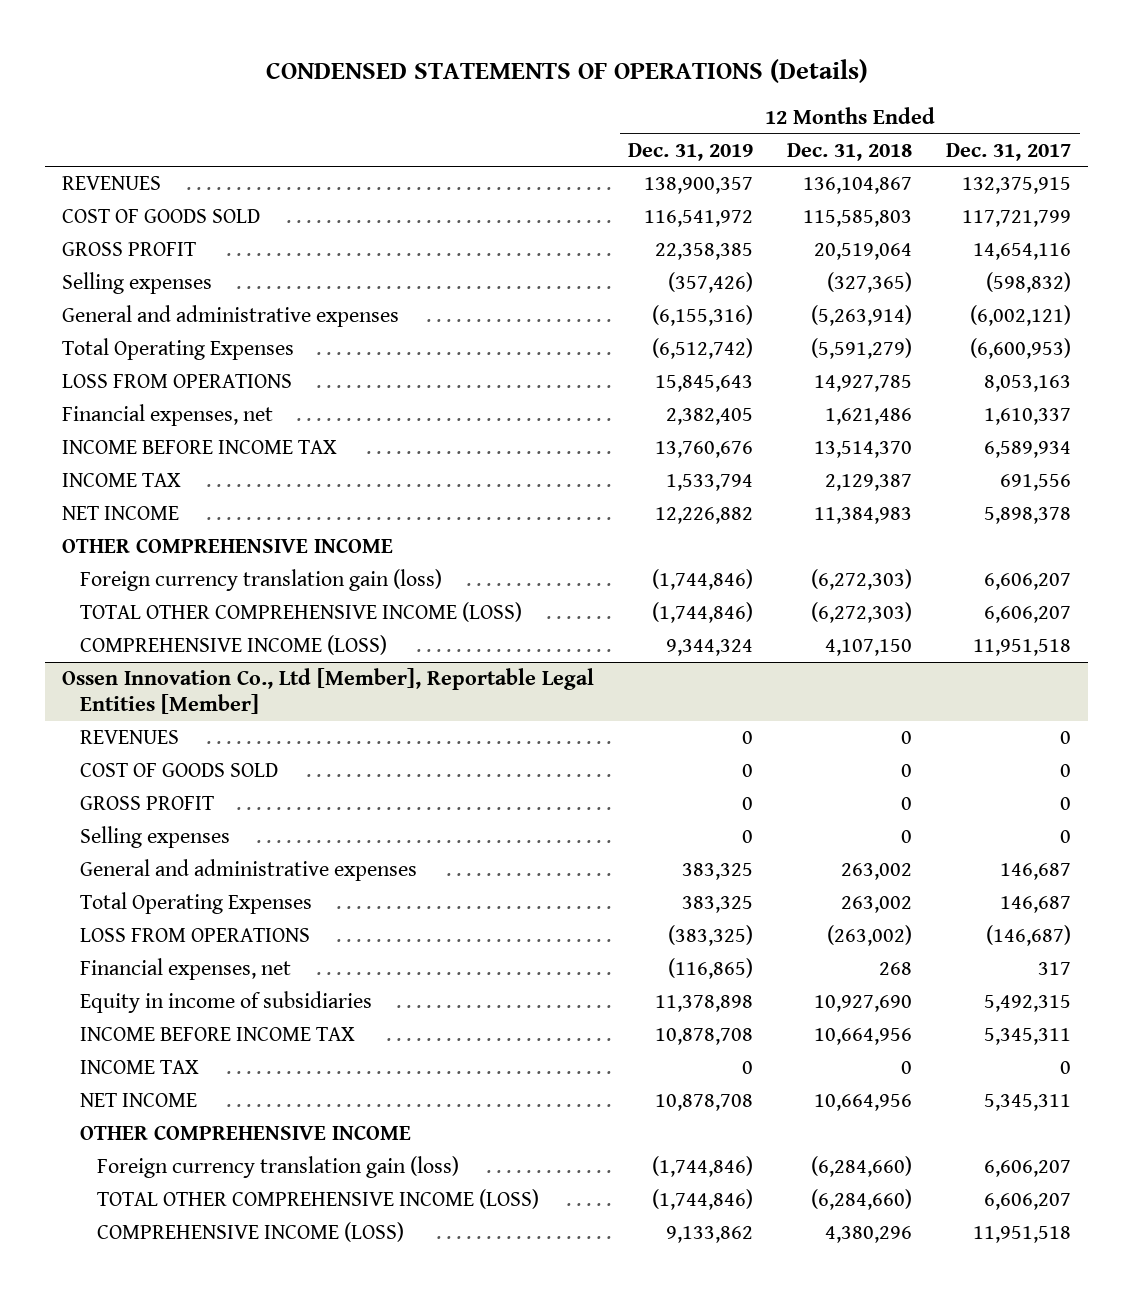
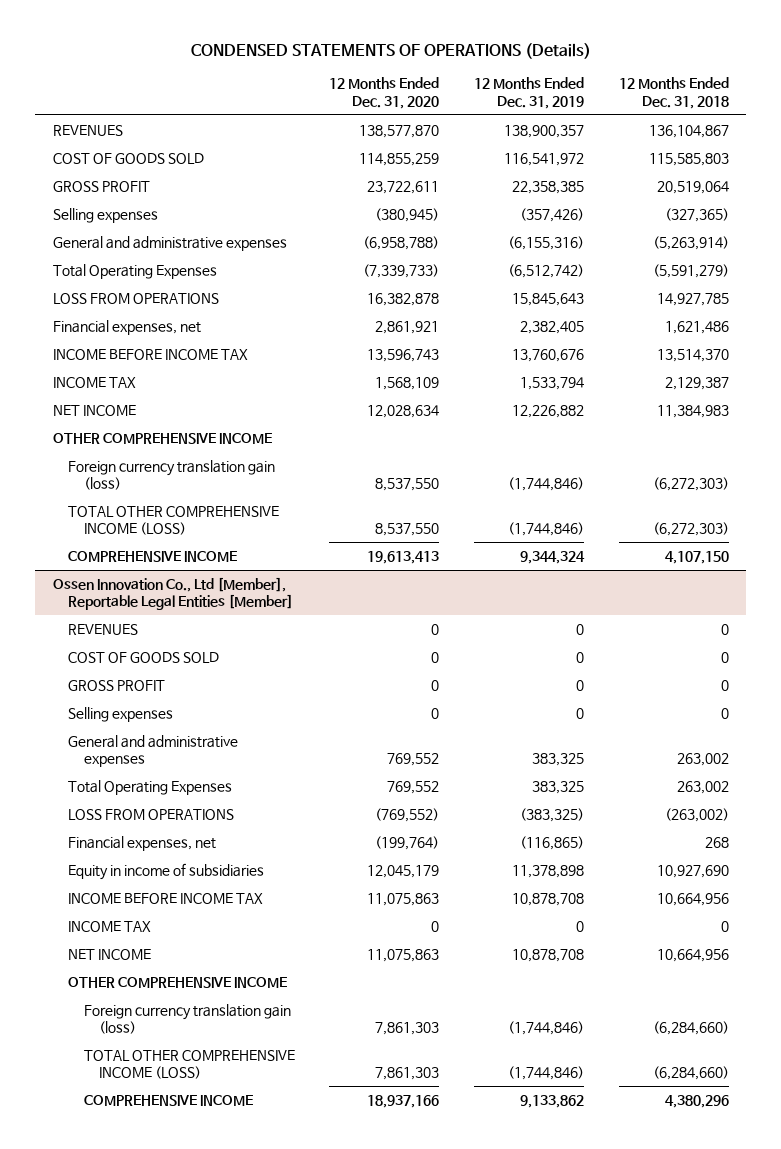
[946,142,1072,161] Dec. 31, 2017 -> none
none -> [329,77,440,109] 12 Months Ended Dec. 31, 2020
[79,635,387,656] COMPREHENSIVE INCOME (LOSS) -> [68,550,238,562] COMPREHENSIVE INCOME
[97,1222,405,1243] COMPREHENSIVE INCOME (LOSS) -> [83,1094,253,1106] COMPREHENSIVE INCOME

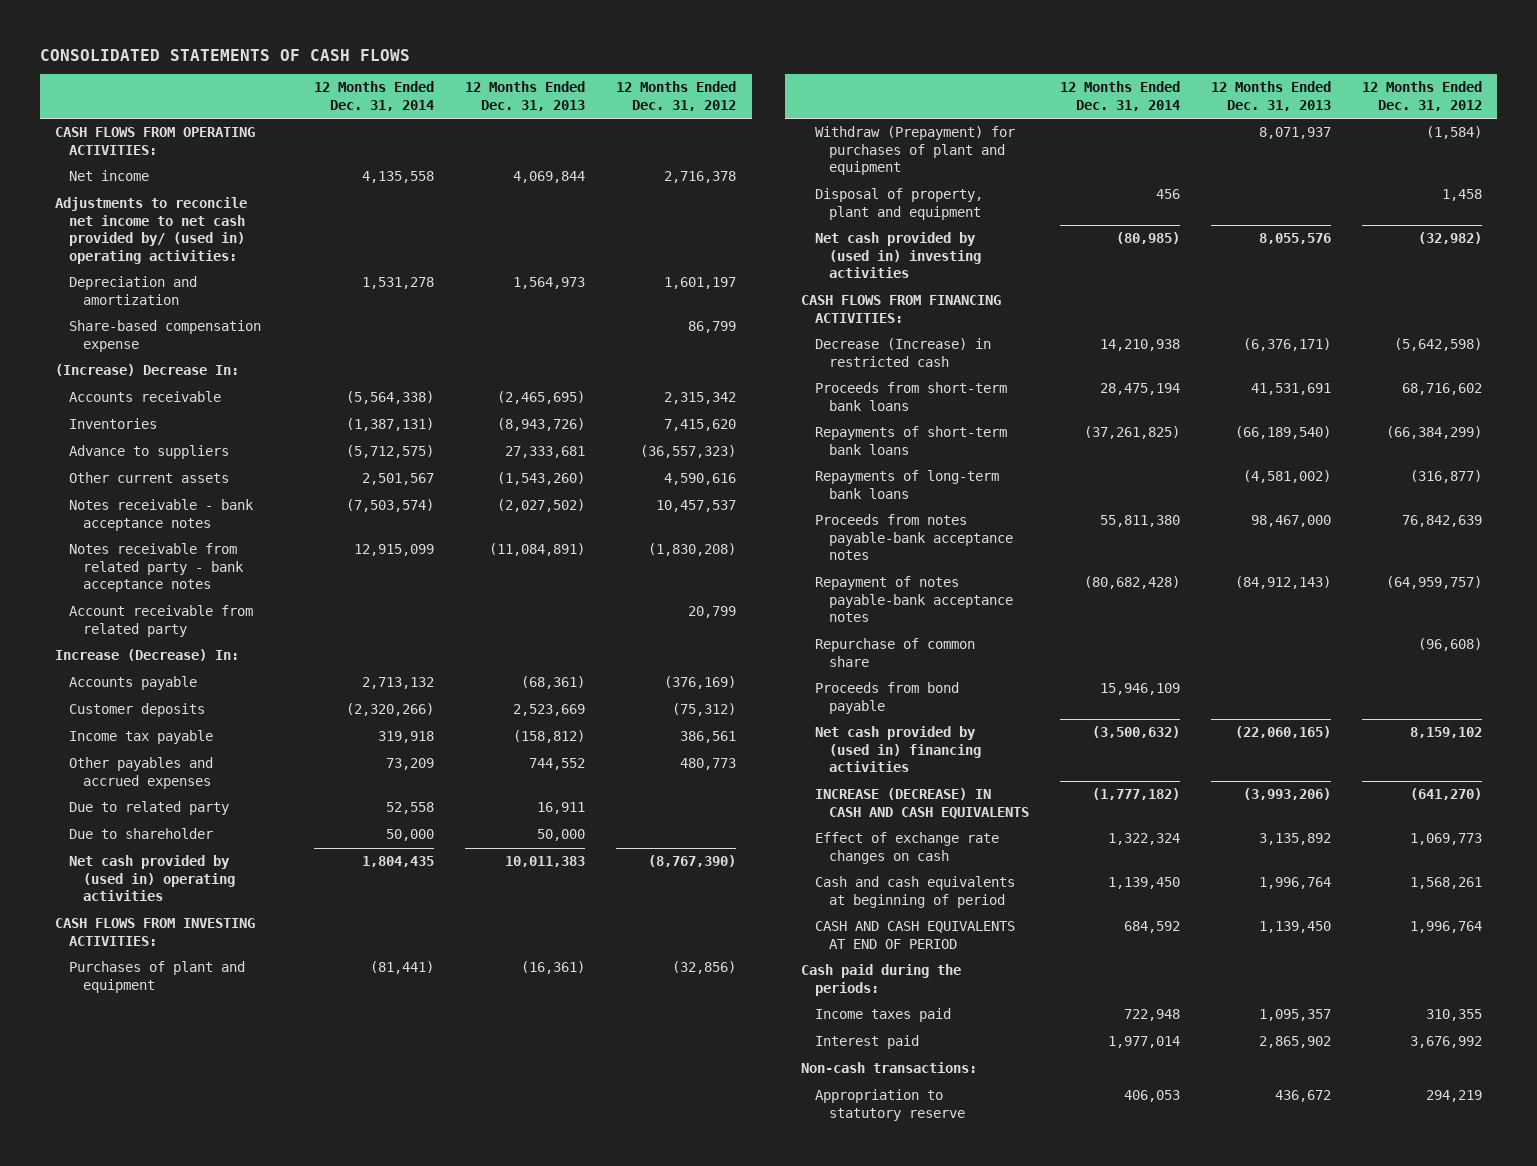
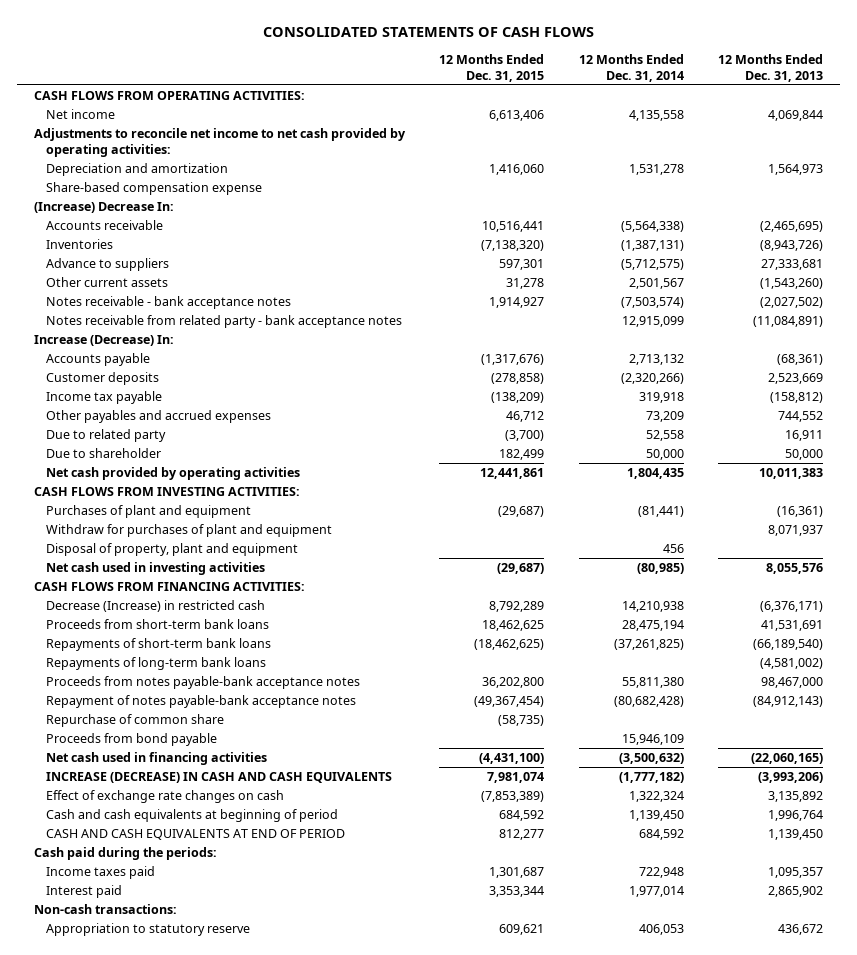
[616,81,737,111] 12 Months Ended Dec. 31, 2012 -> none
none -> [439,53,545,82] 12 Months Ended Dec. 31, 2015
[55,197,248,264] Adjustments to reconcile net income to net cash provided by/ (used in) operating activities: -> [34,128,407,158] Adjustments to reconcile net income to net cash provided by operating activities:
[69,605,254,637] Account receivable from related party -> none
[69,855,236,902] Net cash provided by (used in) operating activities -> [46,467,301,481] Net cash provided by operating activities
[814,126,1015,176] Withdraw (Prepayment) for purchases of plant and equipment -> [46,524,333,538] Withdraw for purchases of plant and equipment
[814,232,981,279] Net cash provided by (used in) investing activities -> [46,562,266,576] Net cash used in investing activities
[814,726,981,773] Net cash provided by (used in) financing activities -> [46,752,268,766] Net cash used in financing activities

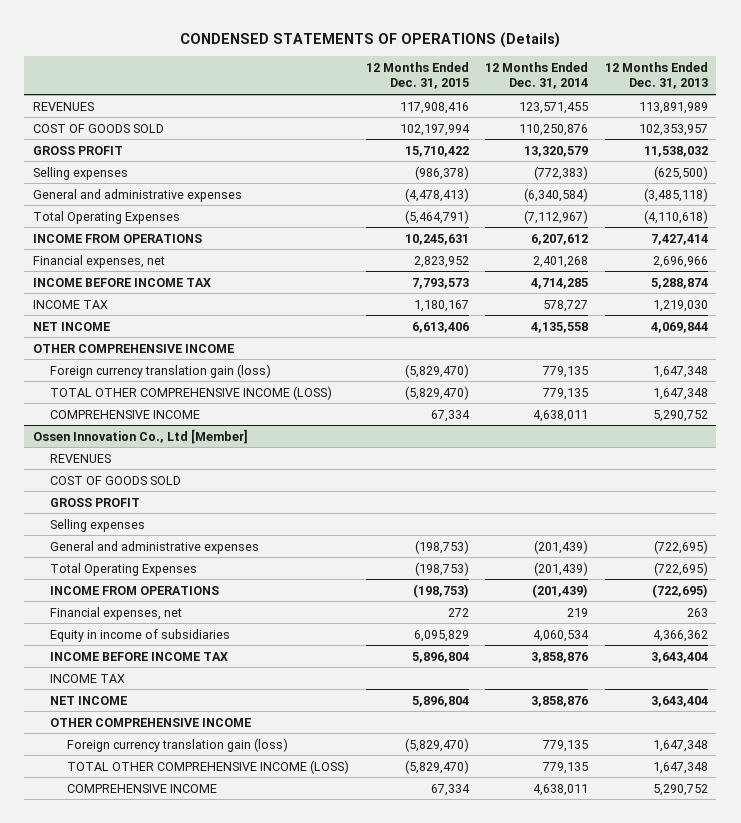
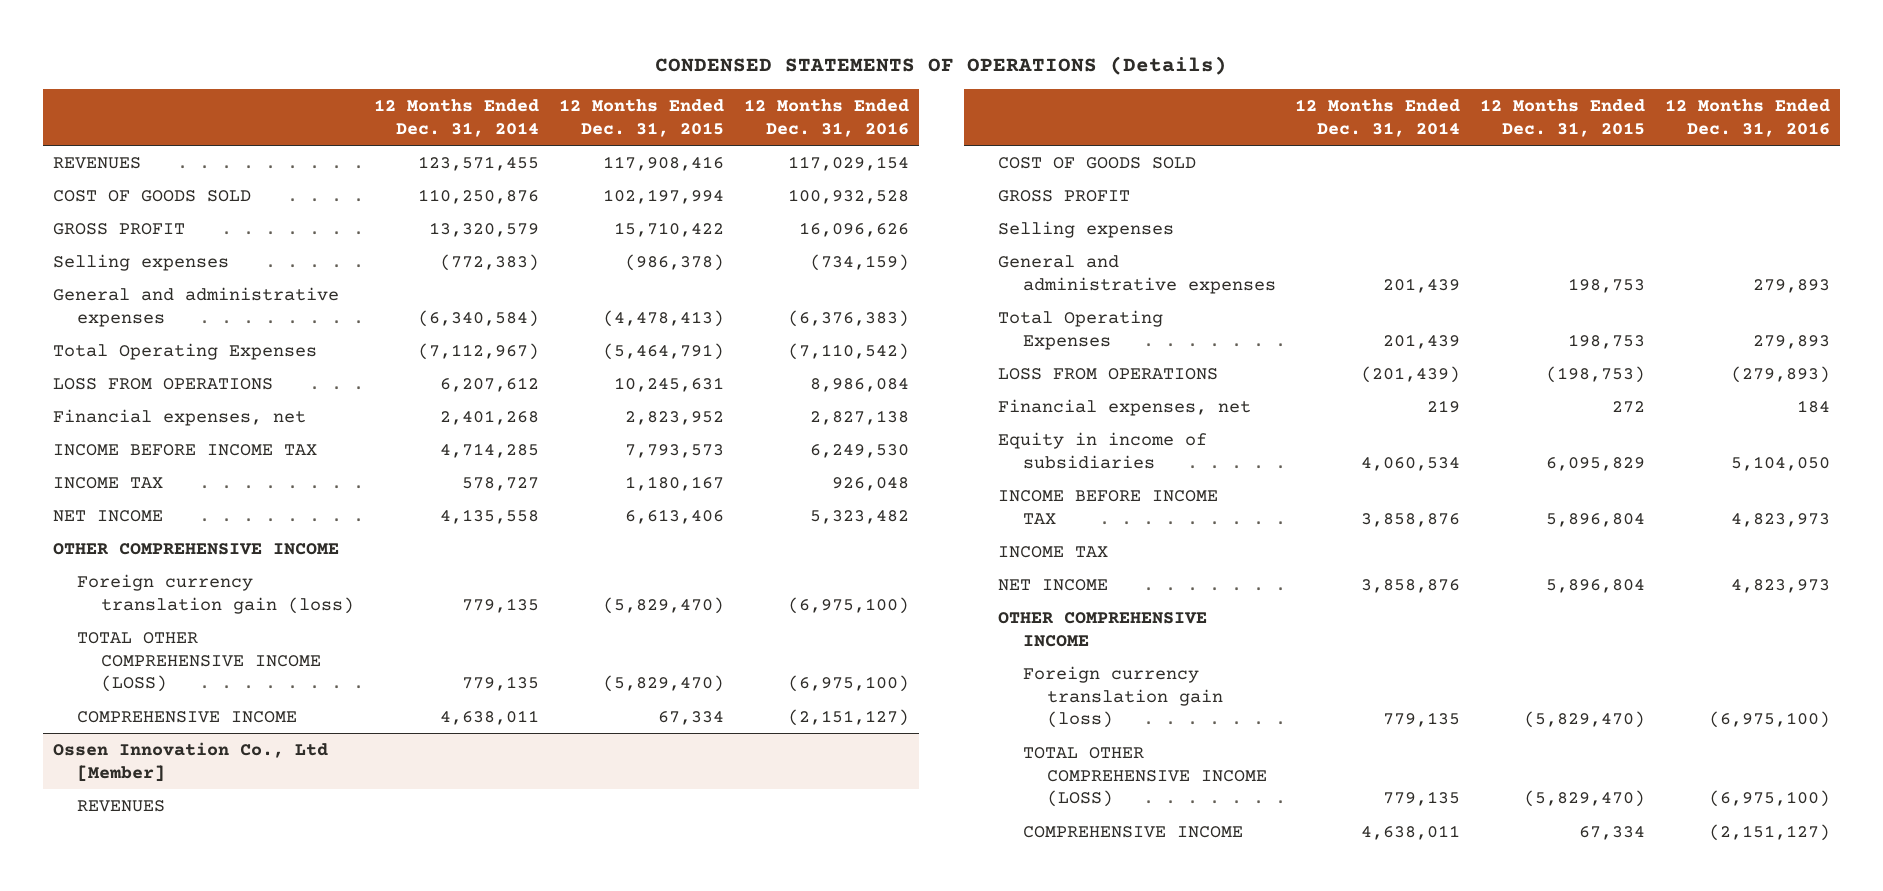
[605,61,709,90] 12 Months Ended Dec. 31, 2013 -> none
none -> [743,99,909,138] 12 Months Ended Dec. 31, 2016
[32,233,202,243] INCOME FROM OPERATIONS -> [52,377,273,390] LOSS FROM OPERATIONS
[414,539,469,554] (198,753) -> [1568,277,1646,293] 198,753
[534,539,589,554] (201,439) -> [1383,277,1461,293] 201,439
[414,561,469,576] (198,753) -> [1568,333,1646,349] 198,753
[534,561,589,576] (201,439) -> [1383,333,1461,349] 201,439
[49,585,219,595] INCOME FROM OPERATIONS -> [998,367,1219,380] LOSS FROM OPERATIONS

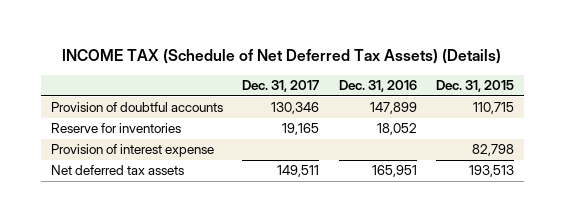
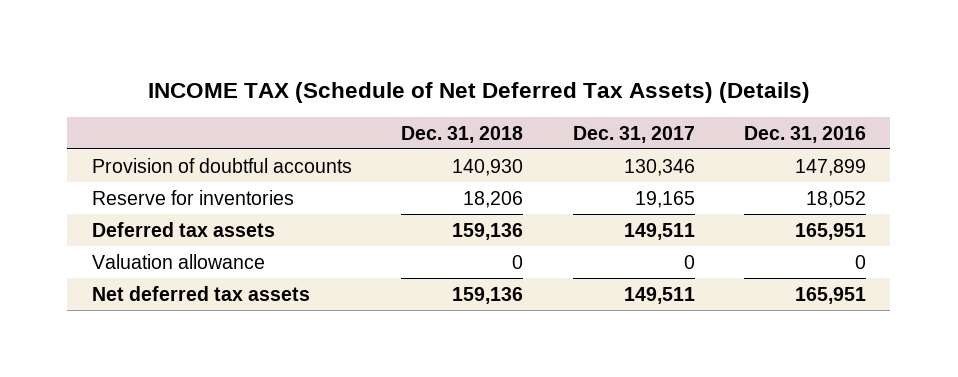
[436,79,515,92] Dec. 31, 2015 -> none
none -> [401,125,524,143] Dec. 31, 2018
[50,144,214,158] Provision of interest expense -> none
none -> [91,221,275,237] Deferred tax assets
none -> [91,253,265,269] Valuation allowance

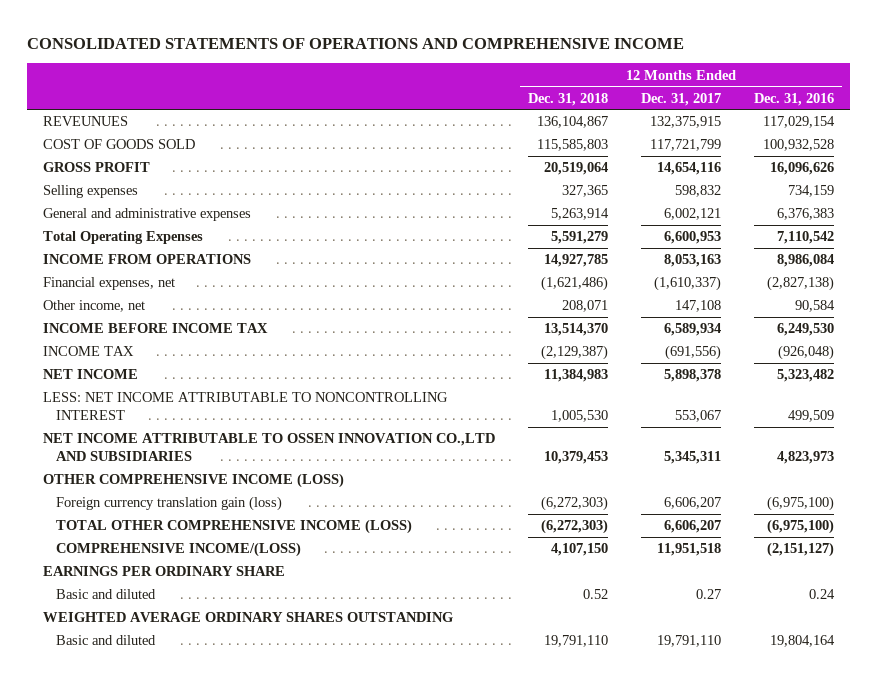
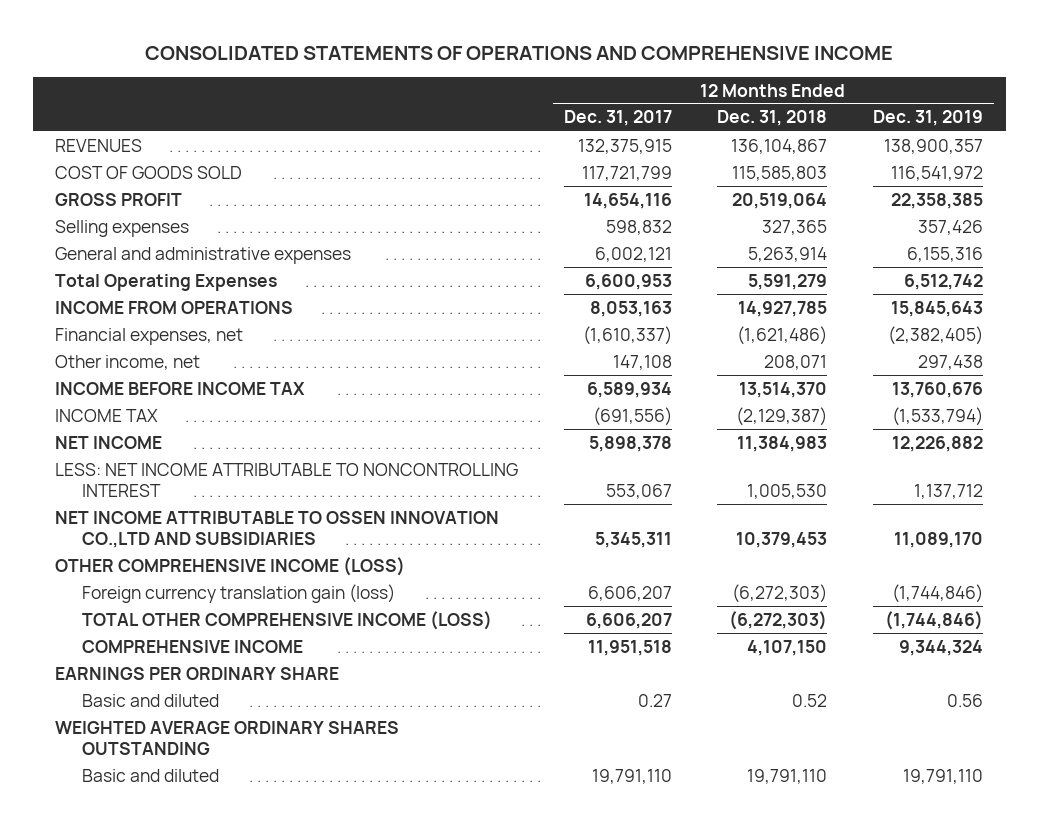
[753,92,834,106] Dec. 31, 2016 -> none
none -> [872,110,983,127] Dec. 31, 2019
[43,116,129,127] REVEUNUES -> [55,138,143,152] REVENUES
[56,542,302,558] COMPREHENSIVE INCOME/(LOSS) -> [81,639,303,653] COMPREHENSIVE INCOME

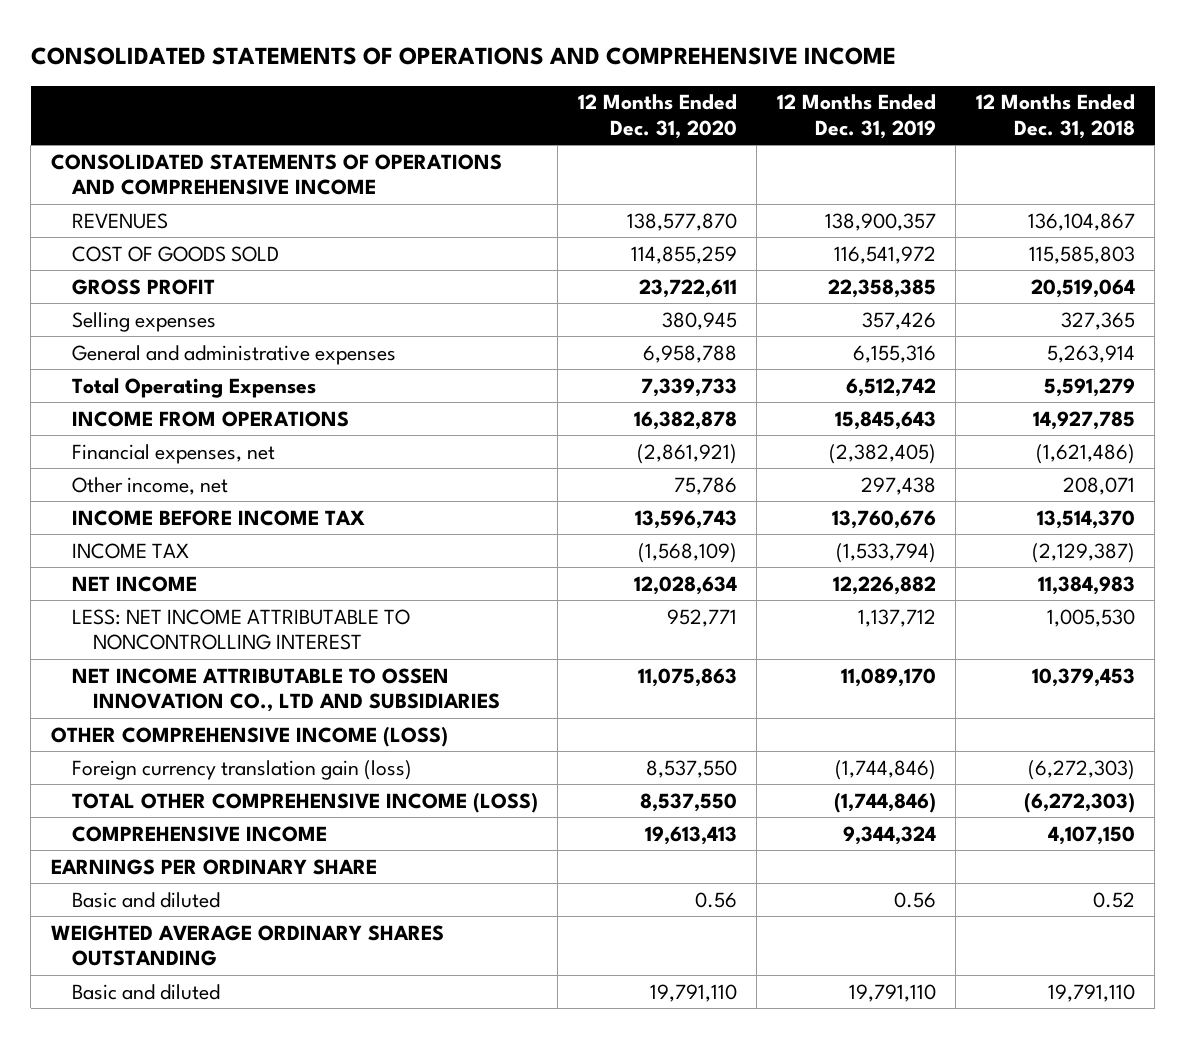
[563,110,672,127] Dec. 31, 2017 -> none
none -> [577,94,737,140] 12 Months Ended Dec. 31, 2020
none -> [50,153,502,196] CONSOLIDATED STATEMENTS OF OPERATIONS AND COMPREHENSIVE INCOME
[55,510,500,549] NET INCOME ATTRIBUTABLE TO OSSEN INNOVATION CO.,LTD AND SUBSIDIARIES -> [71,667,500,713] NET INCOME ATTRIBUTABLE TO OSSEN INNOVATION CO., LTD AND SUBSIDIARIES

